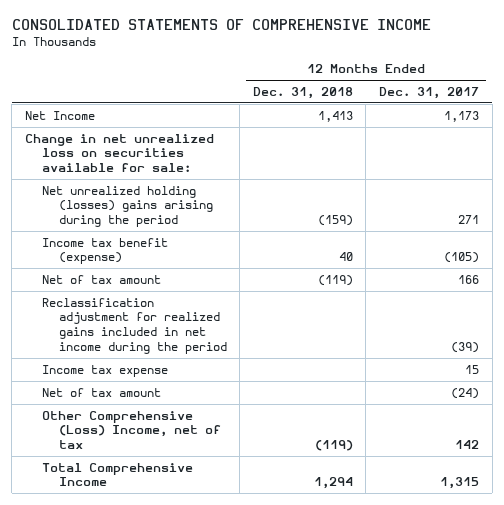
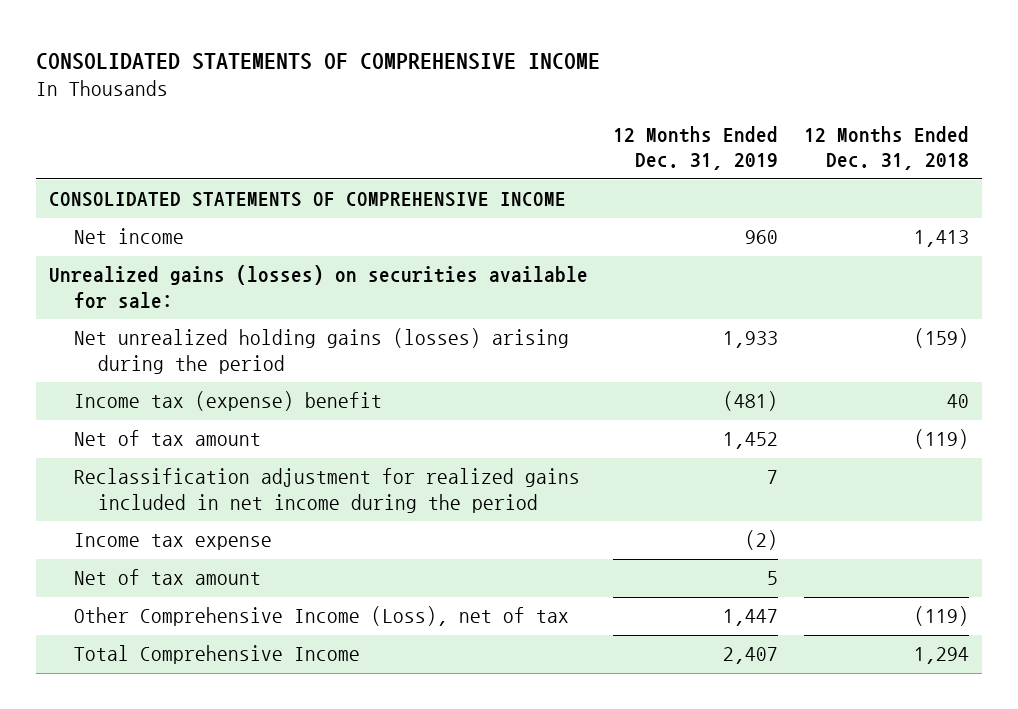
[379,86,480,99] Dec. 31, 2017 -> none
none -> [613,125,779,171] 12 Months Ended Dec. 31, 2019
none -> [48,192,566,208] CONSOLIDATED STATEMENTS OF COMPREHENSIVE INCOME
[24,110,95,120] Net Income -> [73,228,184,245] Net income
[24,133,214,173] Change in net unrealized loss on securities available for sale: -> [48,265,588,308] Unrealized gains (losses) on securities available for sale:
[41,185,213,228] Net unrealized holding (losses) gains arising during the period -> [73,328,569,374] Net unrealized holding gains (losses) arising during the period
[41,237,168,265] Income tax benefit (expense) -> [73,391,382,412] Income tax (expense) benefit
[41,410,221,450] Other Comprehensive (Loss) Income, net of tax -> [73,606,569,627] Other Comprehensive Income (Loss), net of tax

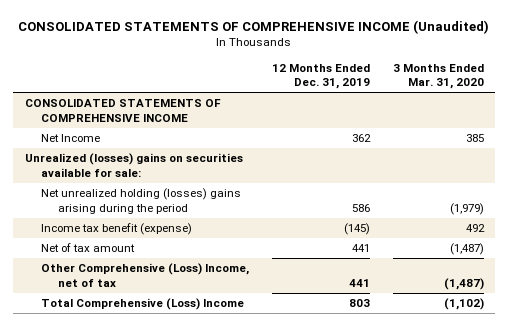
[36,52,601,70] CONSOLIDATED STATEMENTS OF COMPREHENSIVE INCOME -> [18,19,490,34] CONSOLIDATED STATEMENTS OF COMPREHENSIVE INCOME (Unaudited)
[803,125,969,171] 12 Months Ended Dec. 31, 2018 -> none
none -> [392,63,484,90] 3 Months Ended Mar. 31, 2020
[73,468,580,513] Reclassification adjustment for realized gains included in net income during the period -> none
[73,533,272,551] Income tax expense -> none
[73,569,261,586] Net of tax amount -> none
[73,228,184,245] Net income -> [41,134,101,143] Net Income
[745,230,779,245] 960 -> [352,134,372,143] 362
[48,265,588,308] Unrealized gains (losses) on securities available for sale: -> [24,153,243,177] Unrealized (losses) gains on securities available for sale:
[73,328,569,374] Net unrealized holding gains (losses) arising during the period -> [41,188,242,214] Net unrealized holding (losses) gains arising during the period
[723,331,779,349] 1,933 -> [352,203,371,212] 586
[73,391,382,412] Income tax (expense) benefit -> [41,223,193,236] Income tax benefit (expense)
[723,391,779,412] (481) -> [344,223,371,236] (145)
[723,432,779,450] 1,452 -> [352,244,371,253] 441
[73,606,569,627] Other Comprehensive Income (Loss), net of tax -> [41,263,250,287] Other Comprehensive (Loss) Income, net of tax
[723,609,779,627] 1,447 -> [349,278,371,287] 441
[73,645,360,665] Total Comprehensive Income -> [41,298,245,311] Total Comprehensive (Loss) Income
[723,647,779,665] 2,407 -> [349,299,371,308] 803

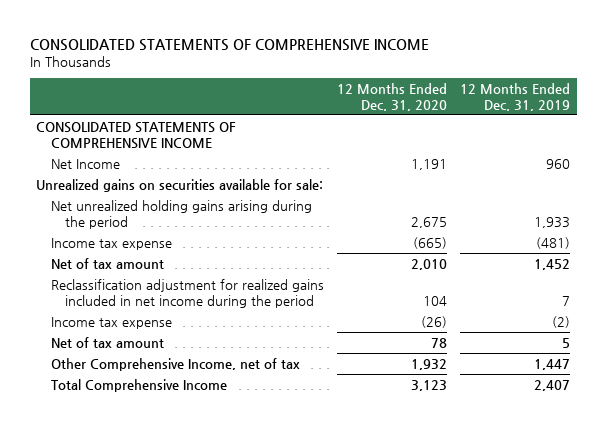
[18,19,490,34] CONSOLIDATED STATEMENTS OF COMPREHENSIVE INCOME (Unaudited) -> [29,38,429,51] CONSOLIDATED STATEMENTS OF COMPREHENSIVE INCOME
[392,63,484,90] 3 Months Ended Mar. 31, 2020 -> none
none -> [337,82,448,111] 12 Months Ended Dec. 31, 2020
[352,134,372,143] 362 -> [546,158,571,169] 960
[24,153,243,177] Unrealized (losses) gains on securities available for sale: -> [36,178,324,192] Unrealized gains on securities available for sale:
[41,188,242,214] Net unrealized holding (losses) gains arising during the period -> [50,199,312,229] Net unrealized holding gains arising during the period
[352,203,371,212] 586 -> [534,216,571,228] 1,933
[41,223,193,236] Income tax benefit (expense) -> [50,237,172,250] Income tax expense
[344,223,371,236] (145) -> [536,236,571,249] (481)
[352,244,371,253] 441 -> [534,258,571,270] 1,452
none -> [50,278,324,308] Reclassification adjustment for realized gains included in net income during the period
none -> [50,316,172,329] Income tax expense
none -> [50,336,164,348] Net of tax amount
[41,263,250,287] Other Comprehensive (Loss) Income, net of tax -> [50,357,300,371] Other Comprehensive Income, net of tax
[349,278,371,287] 441 -> [534,358,571,370] 1,447
[41,298,245,311] Total Comprehensive (Loss) Income -> [50,378,227,392] Total Comprehensive Income
[349,299,371,308] 803 -> [534,379,571,391] 2,407

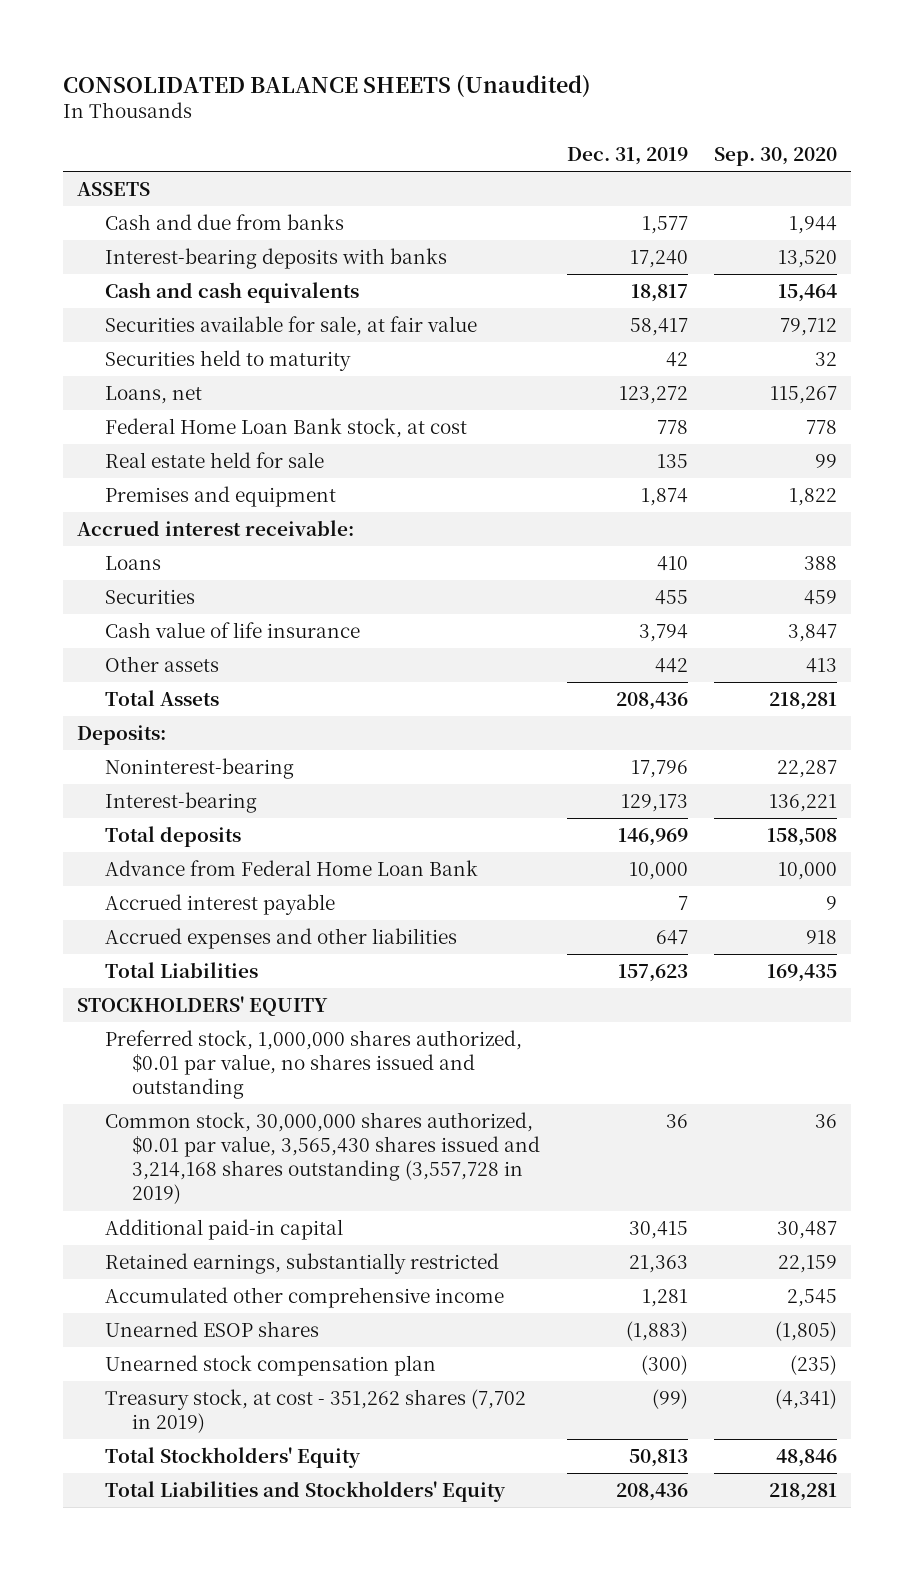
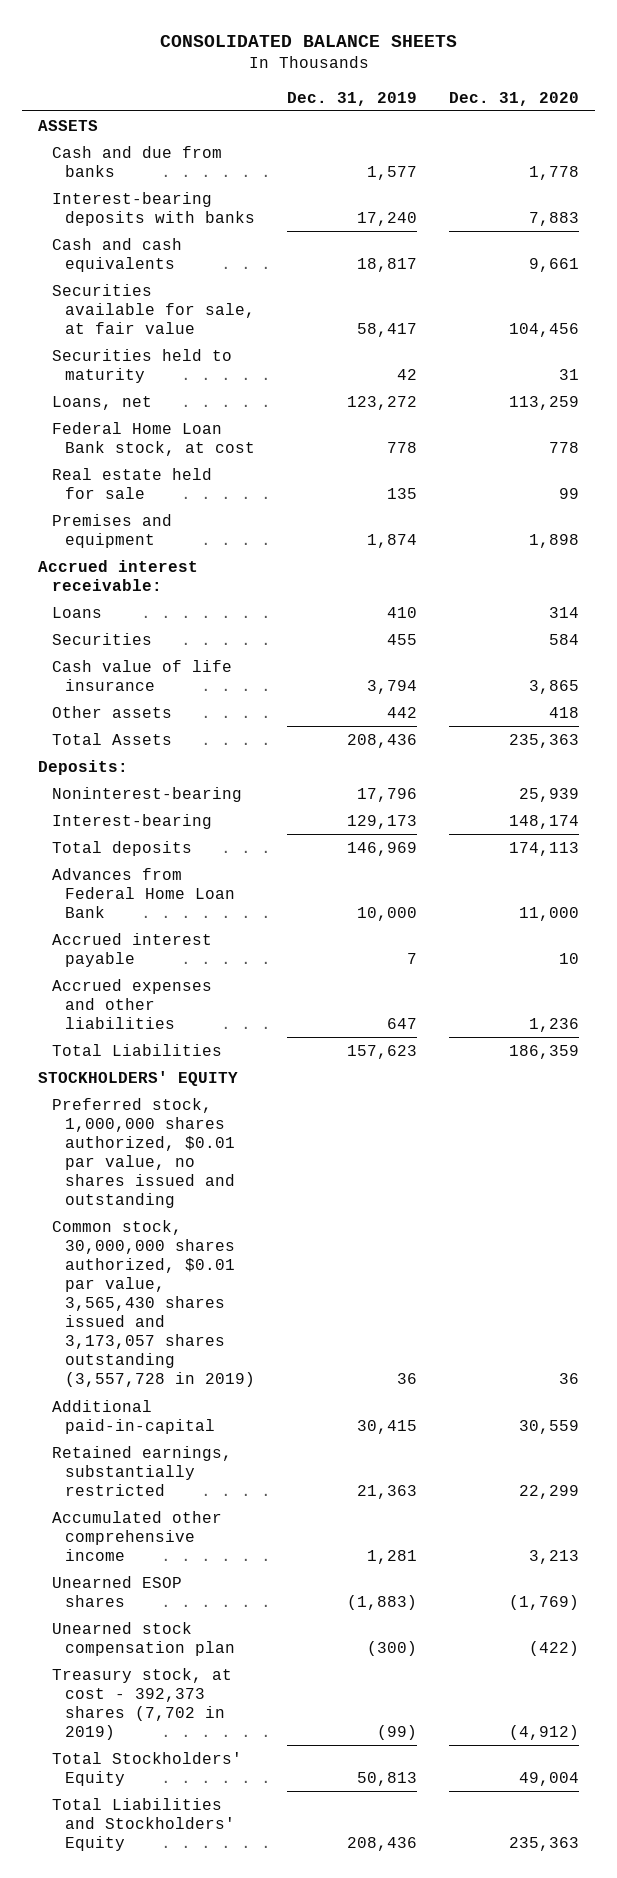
[63,74,592,98] CONSOLIDATED BALANCE SHEETS (Unaudited) -> [159,34,457,47] CONSOLIDATED BALANCE SHEETS
[714,147,838,167] Sep. 30, 2020 -> none
none -> [449,91,580,106] Dec. 31, 2020
[104,859,478,876] Advance from Federal Home Loan Bank -> [51,867,236,918] Advances from Federal Home Loan Bank
[104,1111,541,1205] Common stock, 30,000,000 shares authorized, $0.01 par value, 3,565,430 shares issued and 3,214,168 shares outstanding (3,557,728 in 2019) -> [51,1219,256,1388] Common stock, 30,000,000 shares authorized, $0.01 par value, 3,565,430 shares issued and 3,173,057 shares outstanding (3,557,728 in 2019)
[104,1218,343,1240] Additional paid-in capital -> [51,1399,216,1434] Additional paid-in-capital
[104,1388,526,1434] Treasury stock, at cost - 351,262 shares (7,702 in 2019) -> [51,1667,232,1740] Treasury stock, at cost - 392,373 shares (7,702 in 2019)

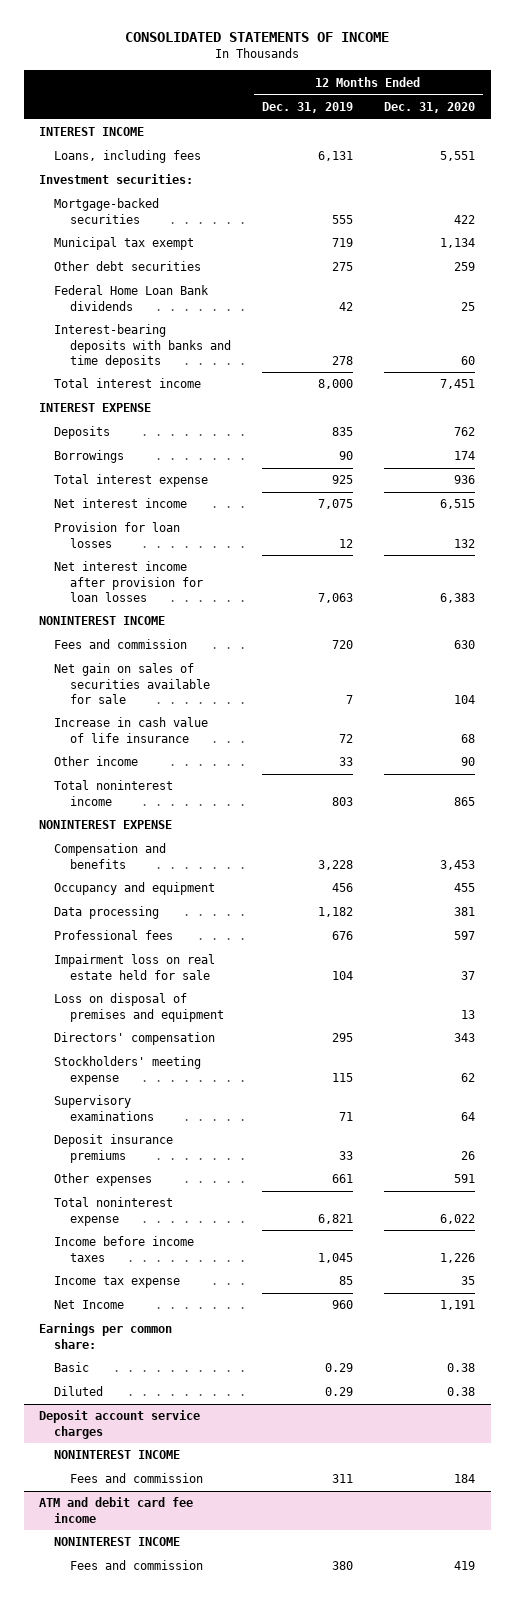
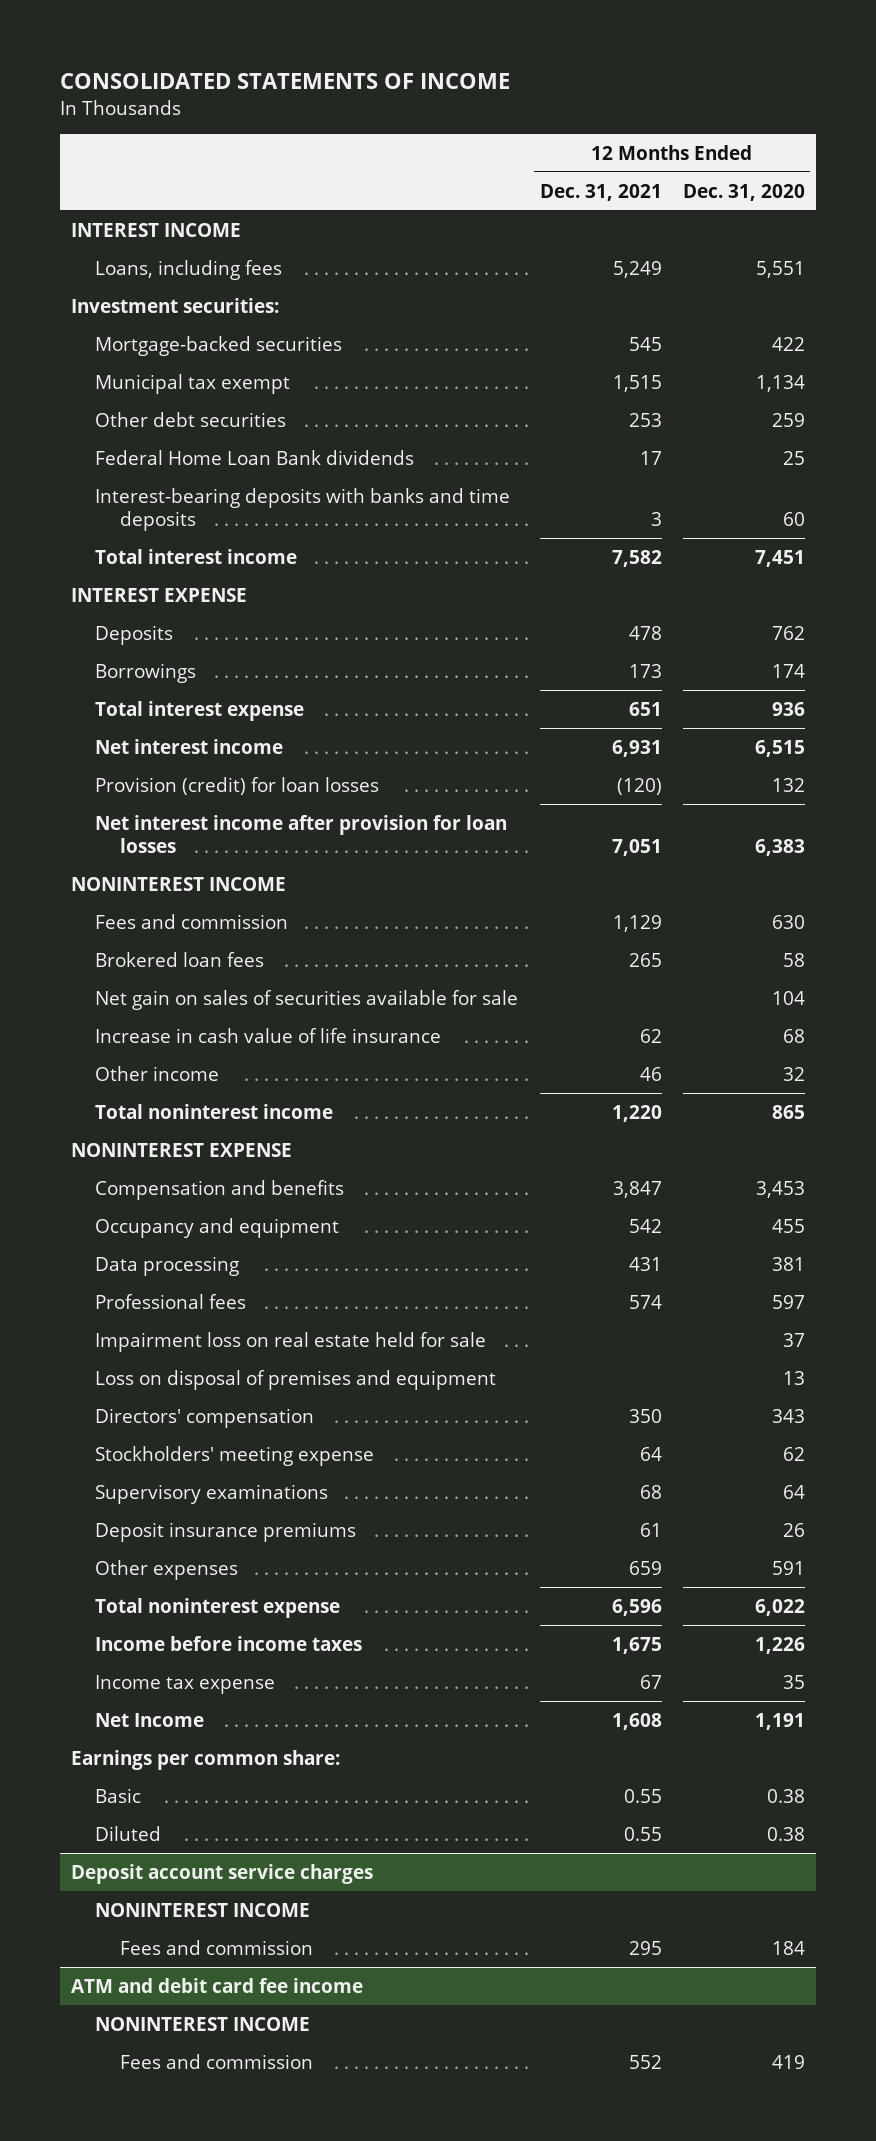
[261,101,353,113] Dec. 31, 2019 -> none
none -> [539,183,662,201] Dec. 31, 2021
[54,522,181,548] Provision for loan losses -> [95,776,380,795] Provision (credit) for loan losses
none -> [95,951,265,967] Brokered loan fees
[461,757,476,767] 90 -> [783,1066,806,1081] 32

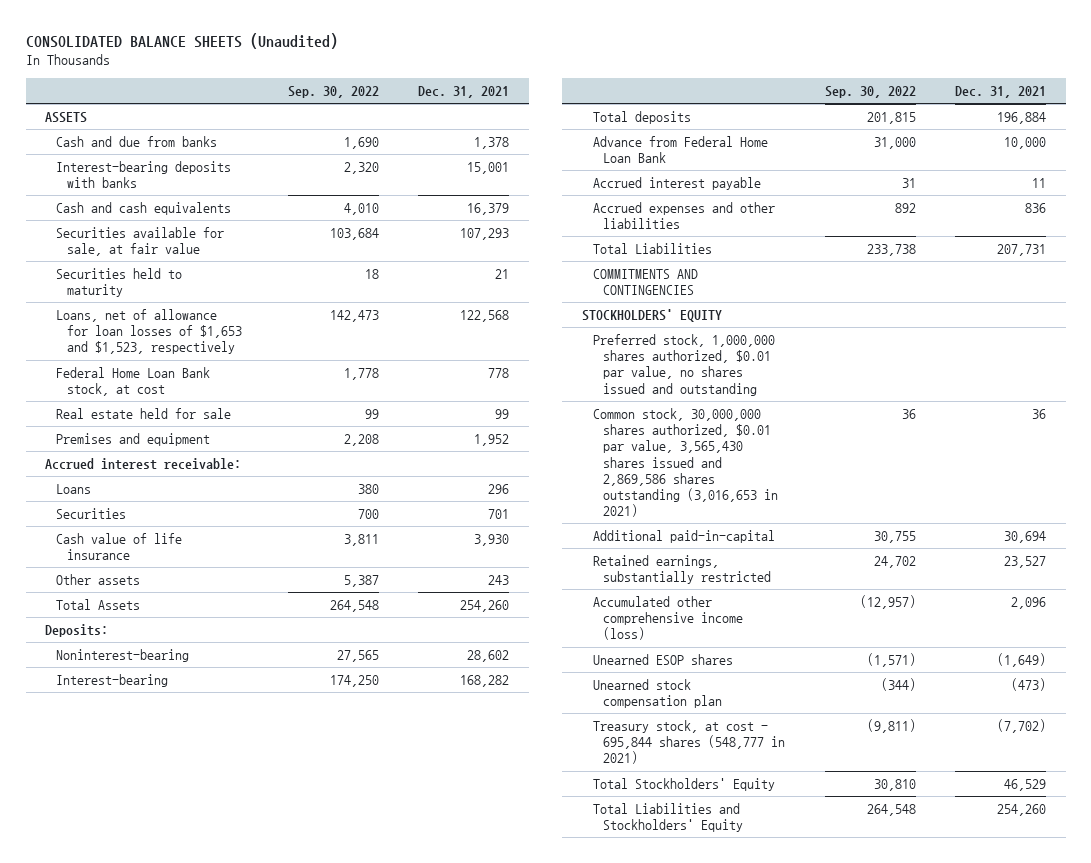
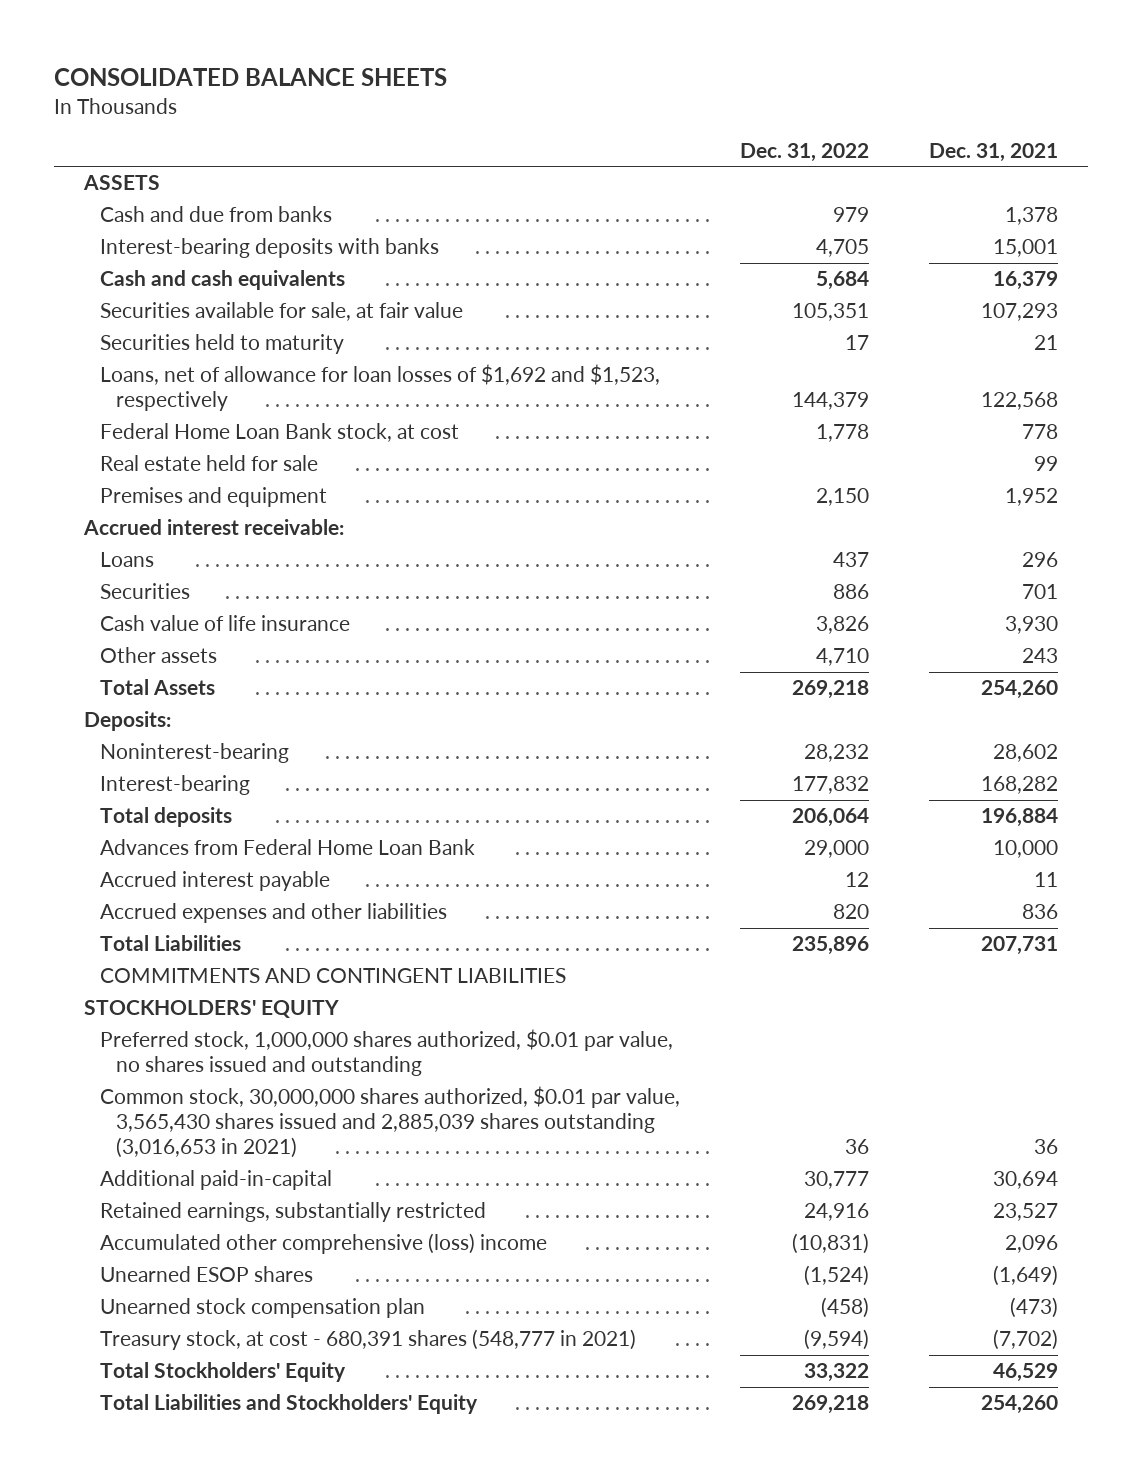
[25,33,338,50] CONSOLIDATED BALANCE SHEETS (Unaudited) -> [54,67,448,86] CONSOLIDATED BALANCE SHEETS
[287,85,379,98] Sep. 30, 2022 -> none
none -> [739,142,869,162] Dec. 31, 2022
[55,308,242,355] Loans, net of allowance for loan losses of $1,653 and $1,523, respectively -> [99,364,660,412] Loans, net of allowance for loan losses of $1,692 and $1,523, respectively
[592,135,768,164] Advance from Federal Home Loan Bank -> [99,839,475,856] Advances from Federal Home Loan Bank
[592,268,698,296] COMMITMENTS AND CONTINGENCIES -> [99,968,566,984] COMMITMENTS AND CONTINGENT LIABILITIES
[592,407,779,518] Common stock, 30,000,000 shares authorized, $0.01 par value, 3,565,430 shares issued and 2,869,586 shares outstanding (3,016,653 in 2021) -> [99,1086,680,1159] Common stock, 30,000,000 shares authorized, $0.01 par value, 3,565,430 shares issued and 2,885,039 shares outstanding (3,016,653 in 2021)
[592,595,744,641] Accumulated other comprehensive income (loss) -> [99,1233,547,1255] Accumulated other comprehensive (loss) income
[592,719,786,765] Treasury stock, at cost - 695,844 shares (548,777 in 2021) -> [99,1329,636,1351] Treasury stock, at cost - 680,391 shares (548,777 in 2021)

